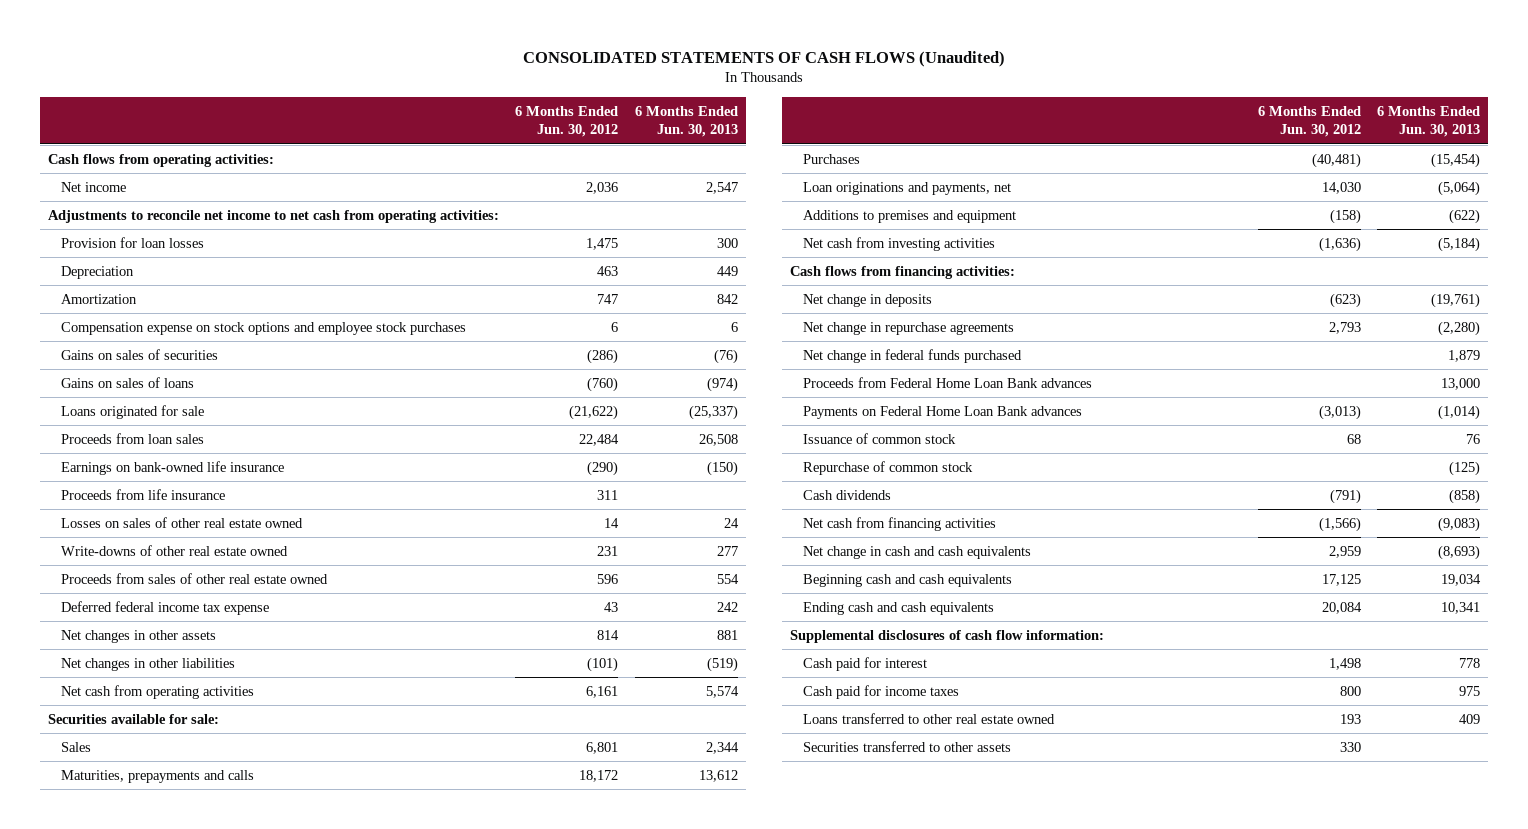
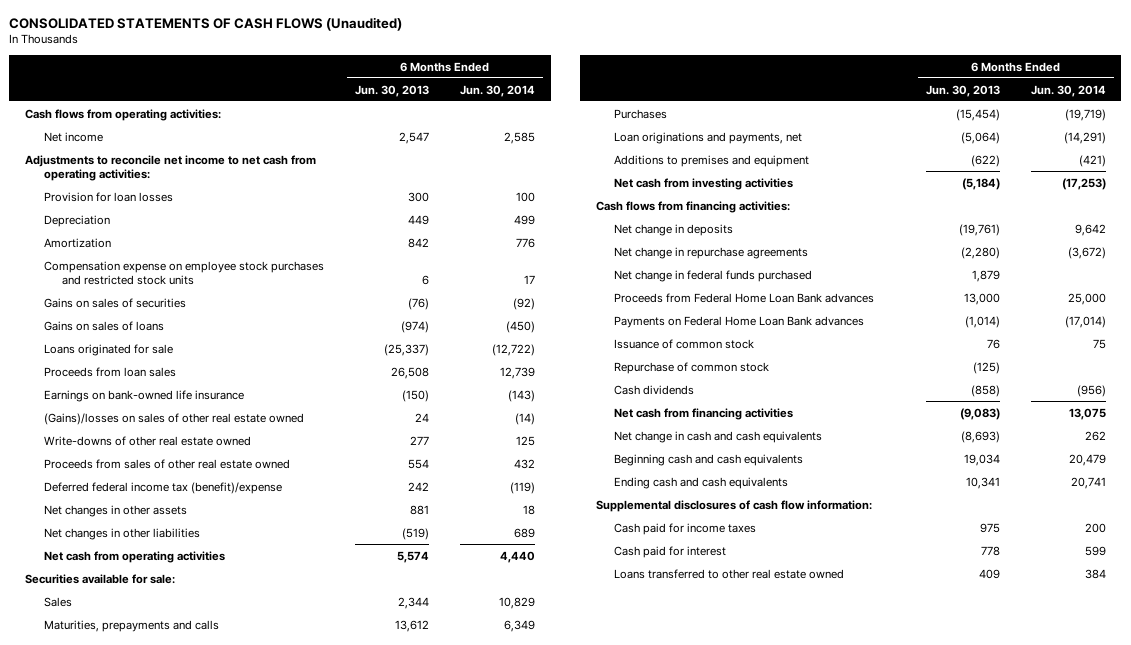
[515,105,619,138] 6 Months Ended Jun. 30, 2012 -> none
none -> [460,84,536,97] Jun. 30, 2014
[61,321,467,335] Compensation expense on stock options and employee stock purchases -> [43,260,324,286] Compensation expense on employee stock purchases and restricted stock units
[61,488,226,500] Proceeds from life insurance -> none
[61,516,304,528] Losses on sales of other real estate owned -> [43,412,304,425] (Gains)/losses on sales of other real estate owned
[61,600,270,615] Deferred federal income tax expense -> [43,481,282,494] Deferred federal income tax (benefit)/expense
[803,656,928,671] Cash paid for interest -> [614,545,727,558] Cash paid for interest
[803,740,1012,752] Securities transferred to other assets -> none

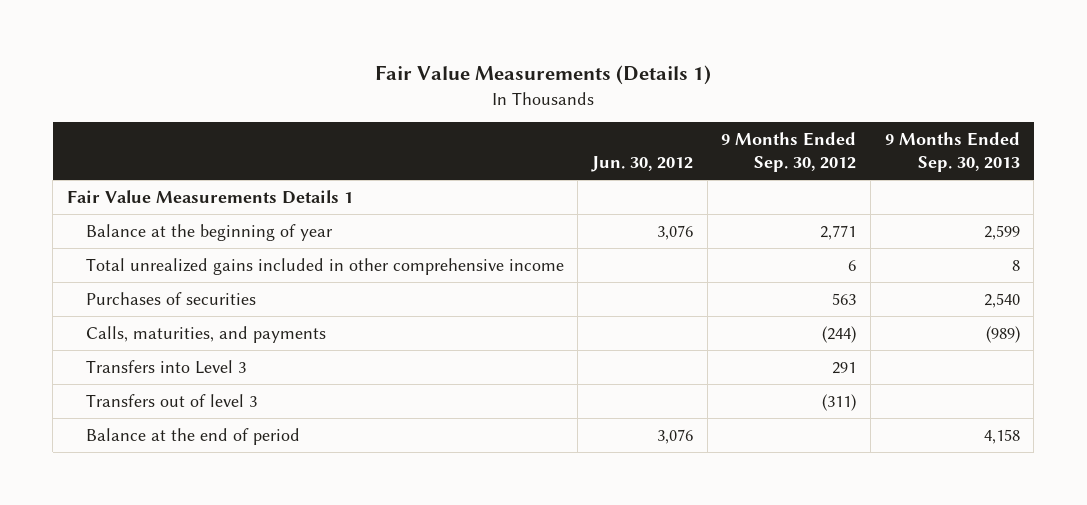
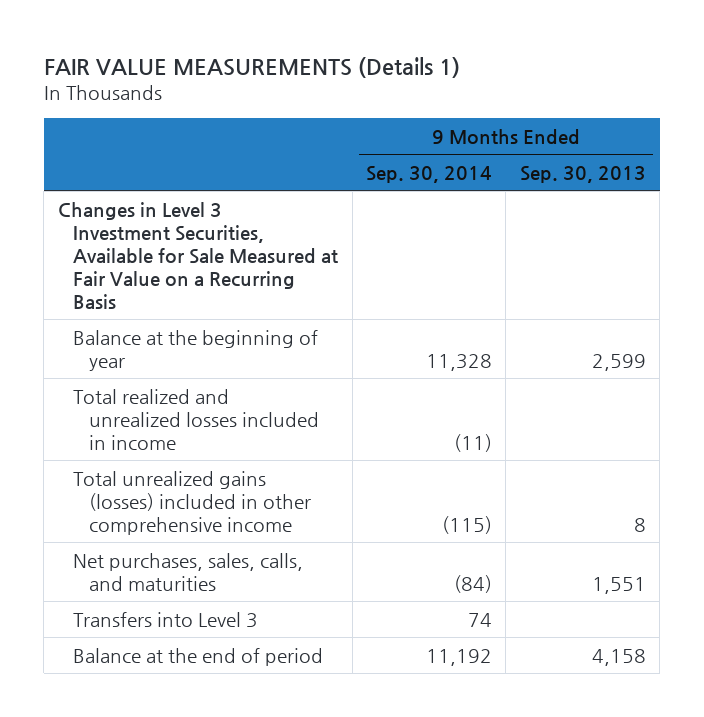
[375,65,712,86] Fair Value Measurements (Details 1) -> [43,56,460,78] FAIR VALUE MEASUREMENTS (Details 1)
[591,156,694,173] Jun. 30, 2012 -> none
[721,132,857,173] 9 Months Ended Sep. 30, 2012 -> none
none -> [366,165,493,183] Sep. 30, 2014
[66,190,353,205] Fair Value Measurements Details 1 -> none
none -> [57,201,339,310] Changes in Level 3 Investment Securities, Available for Sale Measured at Fair Value on a Recurring Basis
[85,292,256,306] Purchases of securities -> none
none -> [73,388,320,450] Total realized and unrealized losses included in income
[85,258,564,276] Total unrealized gains included in other comprehensive income -> [73,470,312,535] Total unrealized gains (losses) included in other comprehensive income
[85,326,326,344] Calls, maturities, and payments -> [73,552,304,591] Net purchases, sales, calls, and maturities
[985,326,1020,344] (989) -> [591,576,646,594] 1,551
[85,394,257,408] Transfers out of level 3 -> none

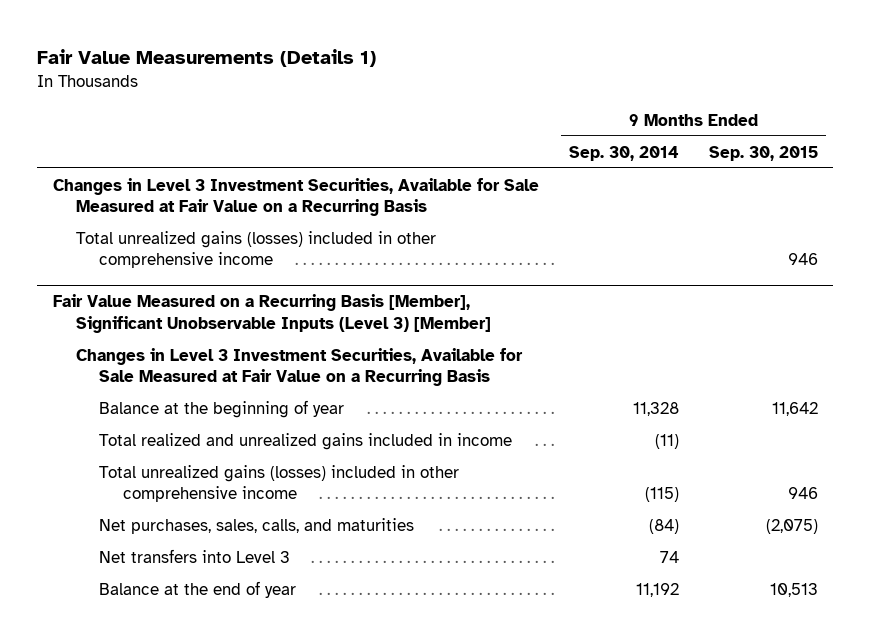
[43,56,460,78] FAIR VALUE MEASUREMENTS (Details 1) -> [37,49,377,68] Fair Value Measurements (Details 1)
[519,165,646,183] Sep. 30, 2013 -> none
none -> [709,145,819,161] Sep. 30, 2015
none -> [76,230,437,268] Total unrealized gains (losses) included in other comprehensive income
none -> [52,294,492,333] Fair Value Measured on a Recurring Basis [Member], Significant Unobservable Inputs (Level 3) [Member]
none -> [76,347,524,386] Changes in Level 3 Investment Securities, Available for Sale Measured at Fair Value on a Recurring Basis
[73,388,320,450] Total realized and unrealized losses included in income -> [99,432,513,450] Total realized and unrealized gains included in income
[73,611,259,628] Transfers into Level 3 -> [99,548,291,563] Net transfers into Level 3
[73,647,324,666] Balance at the end of period -> [99,580,297,598] Balance at the end of year

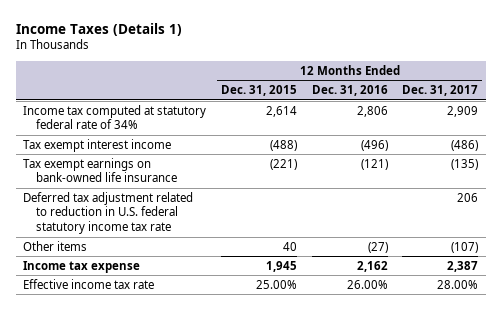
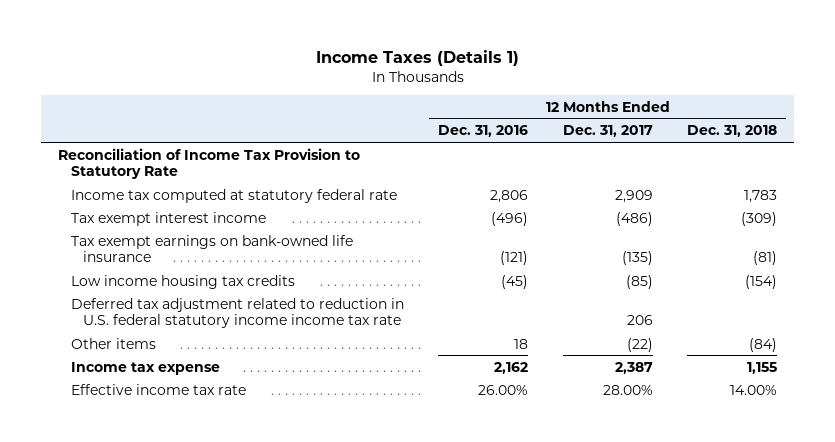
[220,85,297,97] Dec. 31, 2015 -> none
none -> [687,125,778,138] Dec. 31, 2018
none -> [58,147,361,180] Reconciliation of Income Tax Provision to Statutory Rate
[23,104,207,130] Income tax computed at statutory federal rate of 34% -> [70,188,397,203] Income tax computed at statutory federal rate
none -> [70,274,295,289] Low income housing tax credits
[23,191,194,235] Deferred tax adjustment related to reduction in U.S. federal statutory income tax rate -> [70,297,404,329] Deferred tax adjustment related to reduction in U.S. federal statutory income income tax rate
[367,241,388,253] (27) -> [514,338,529,349] 18
[451,241,479,253] (107) -> [626,337,653,352] (22)

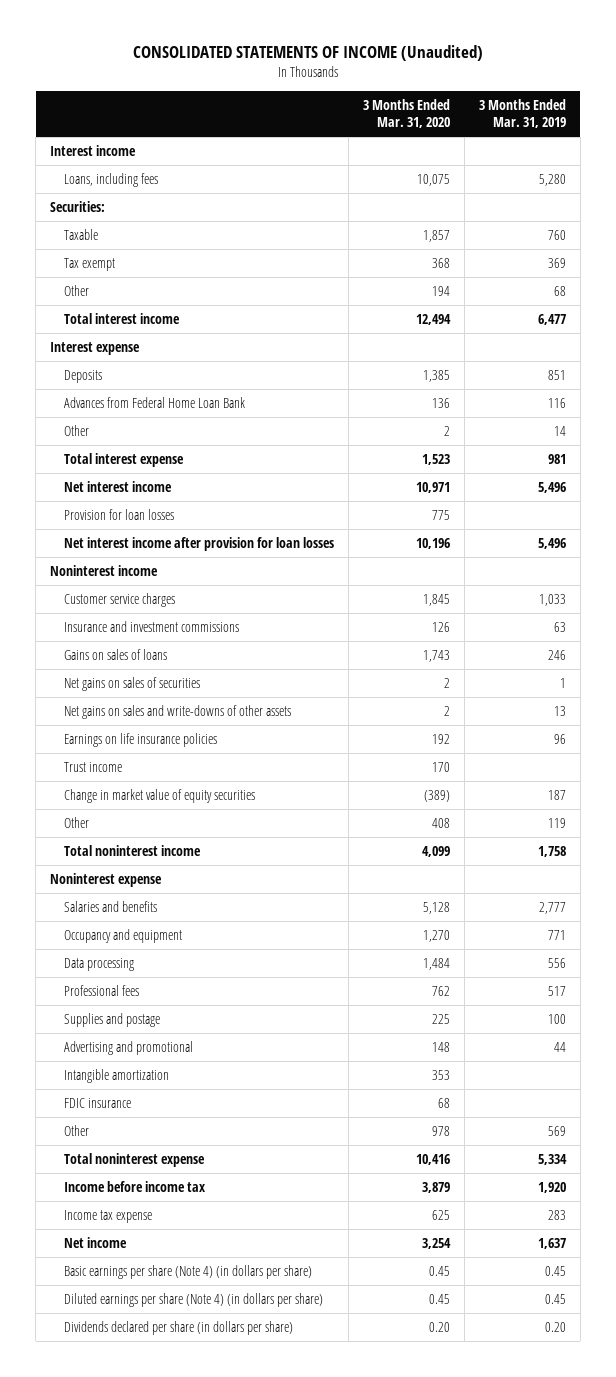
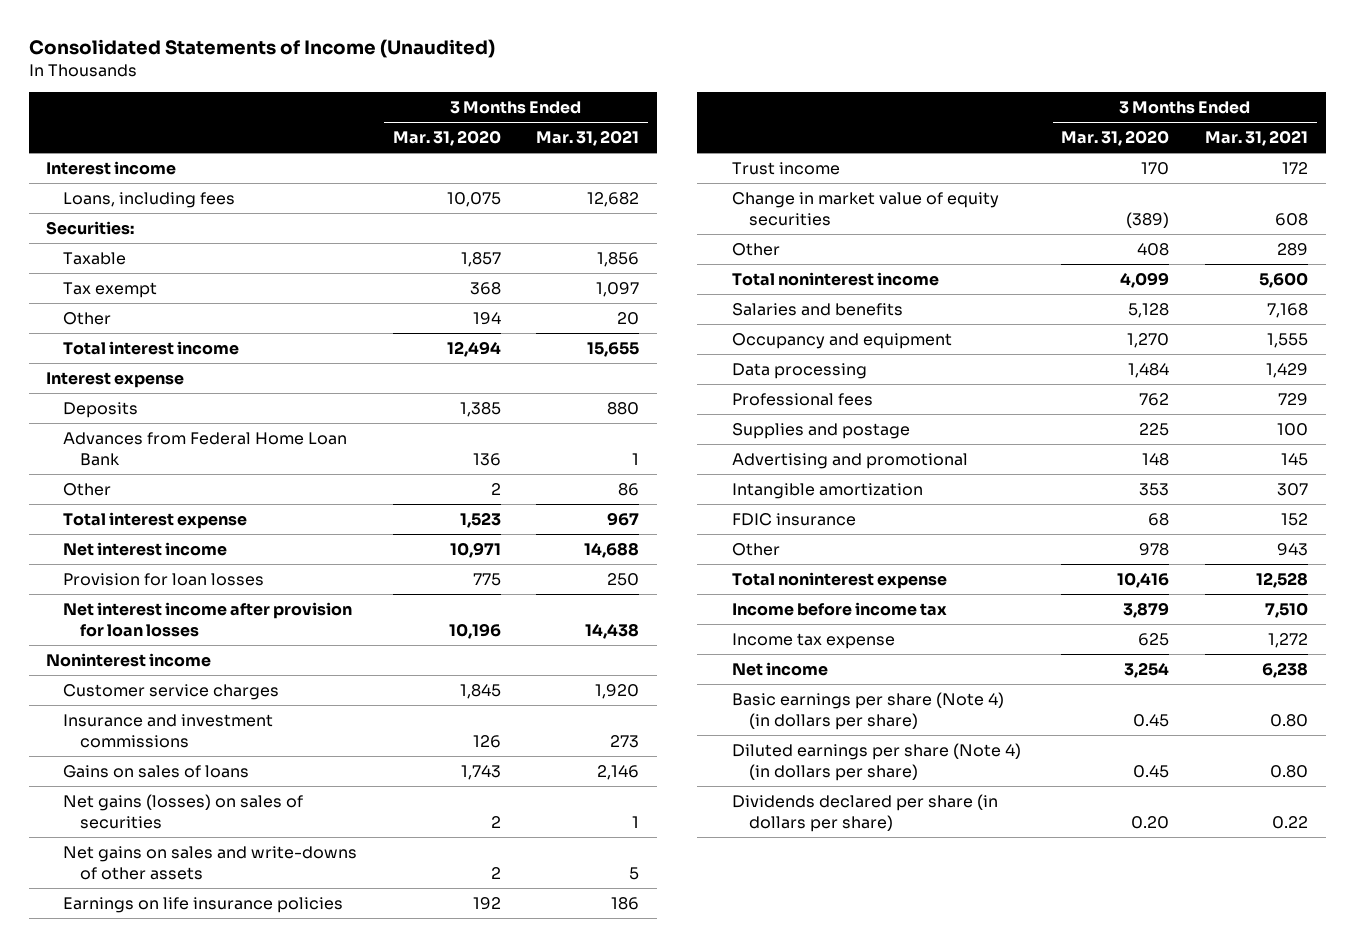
[133,44,484,61] CONSOLIDATED STATEMENTS OF INCOME (Unaudited) -> [28,38,495,58] Consolidated Statements of Income (Unaudited)
[478,98,566,129] 3 Months Ended Mar. 31, 2019 -> none
none -> [536,130,640,147] Mar. 31, 2021
[64,676,201,691] Net gains on sales of securities -> [63,794,304,829] Net gains (losses) on sales of securities
[50,872,163,887] Noninterest expense -> none

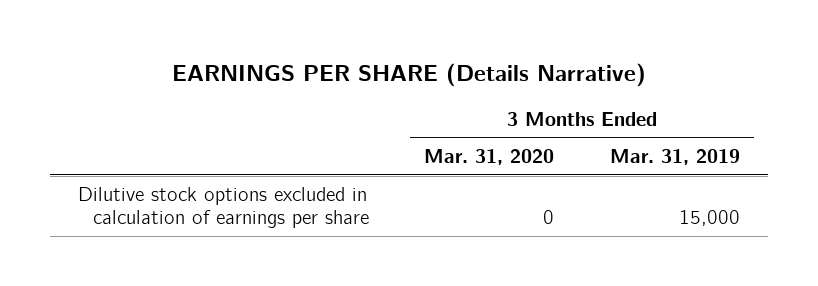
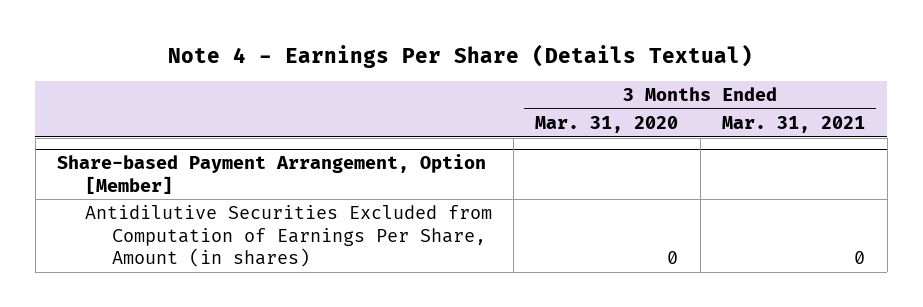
[171,62,646,87] EARNINGS PER SHARE (Details Narrative) -> [168,44,754,69] Note 4 - Earnings Per Share (Details Textual)
[609,149,740,166] Mar. 31, 2019 -> none
none -> [722,116,866,134] Mar. 31, 2021
none -> [57,154,487,194] Share-based Payment Arrangement, Option [Member]
[77,187,369,229] Dilutive stock options excluded in calculation of earnings per share -> [84,205,492,267] Antidilutive Securities Excluded from Computation of Earnings Per Share, Amount (in shares)

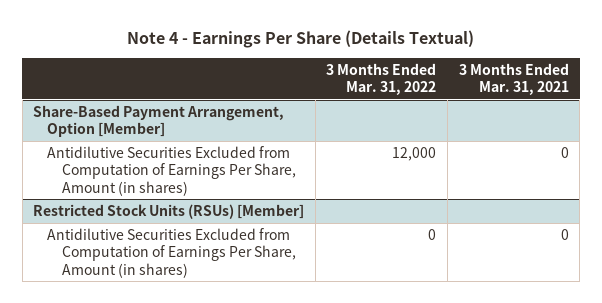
[535,116,679,134] Mar. 31, 2020 -> none
none -> [326,62,437,95] 3 Months Ended Mar. 31, 2022
[57,154,487,194] Share-based Payment Arrangement, Option [Member] -> [33,105,285,138] Share-Based Payment Arrangement, Option [Member]
none -> [33,204,305,220] Restricted Stock Units (RSUs) [Member]
none -> [47,228,296,278] Antidilutive Securities Excluded from Computation of Earnings Per Share, Amount (in shares)

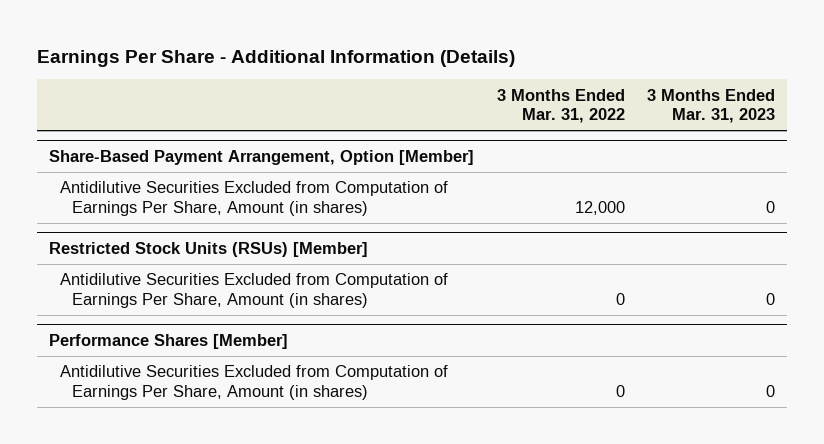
[126,29,474,48] Note 4 - Earnings Per Share (Details Textual) -> [37,49,516,67] Earnings Per Share - Additional Information (Details)
[458,62,569,95] 3 Months Ended Mar. 31, 2021 -> none
none -> [647,88,776,124] 3 Months Ended Mar. 31, 2023
none -> [48,334,288,350] Performance Shares [Member]
none -> [60,365,449,400] Antidilutive Securities Excluded from Computation of Earnings Per Share, Amount (in shares)

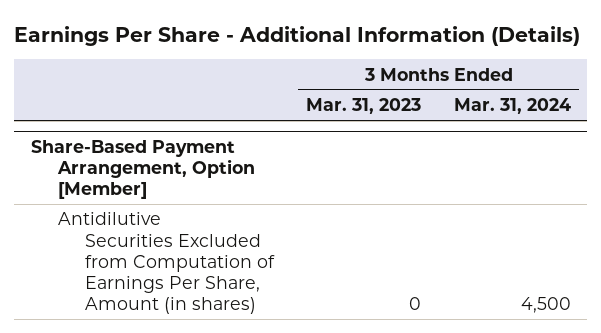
[496,88,625,124] 3 Months Ended Mar. 31, 2022 -> none
none -> [453,98,571,115] Mar. 31, 2024
[48,242,368,258] Restricted Stock Units (RSUs) [Member] -> none
[60,273,449,308] Antidilutive Securities Excluded from Computation of Earnings Per Share, Amount (in shares) -> none
[48,334,288,350] Performance Shares [Member] -> none
[60,365,449,400] Antidilutive Securities Excluded from Computation of Earnings Per Share, Amount (in shares) -> none

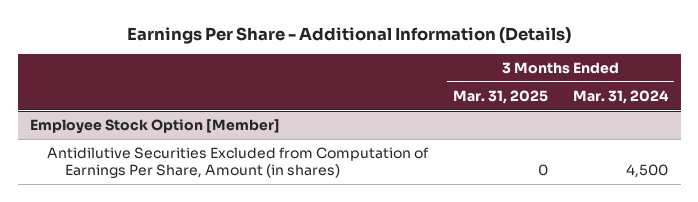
[306,98,422,115] Mar. 31, 2023 -> none
none -> [453,89,549,104] Mar. 31, 2025
[30,139,255,200] Share-Based Payment Arrangement, Option [Member] -> [30,119,281,135] Employee Stock Option [Member]

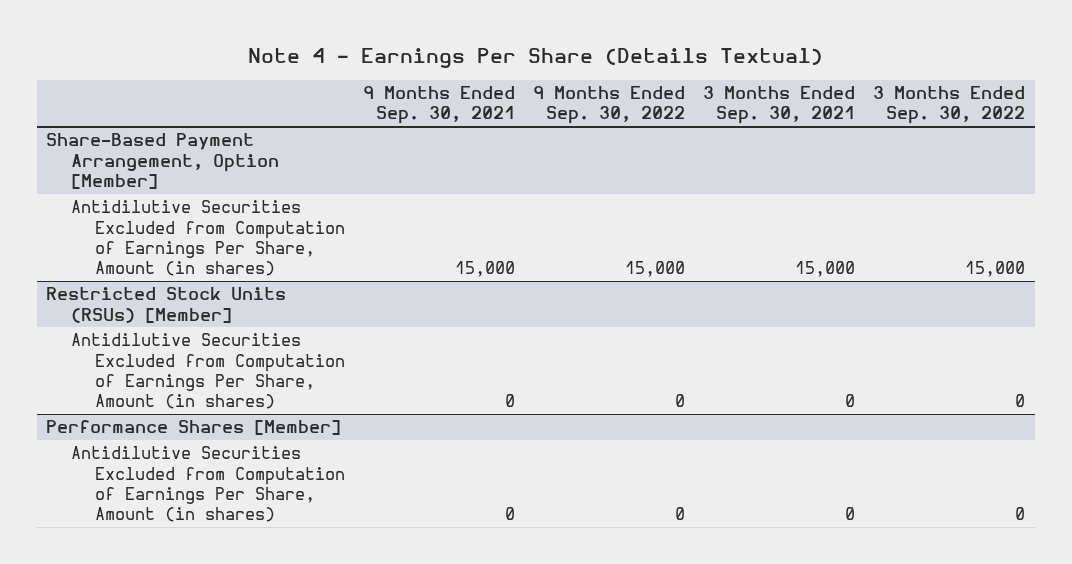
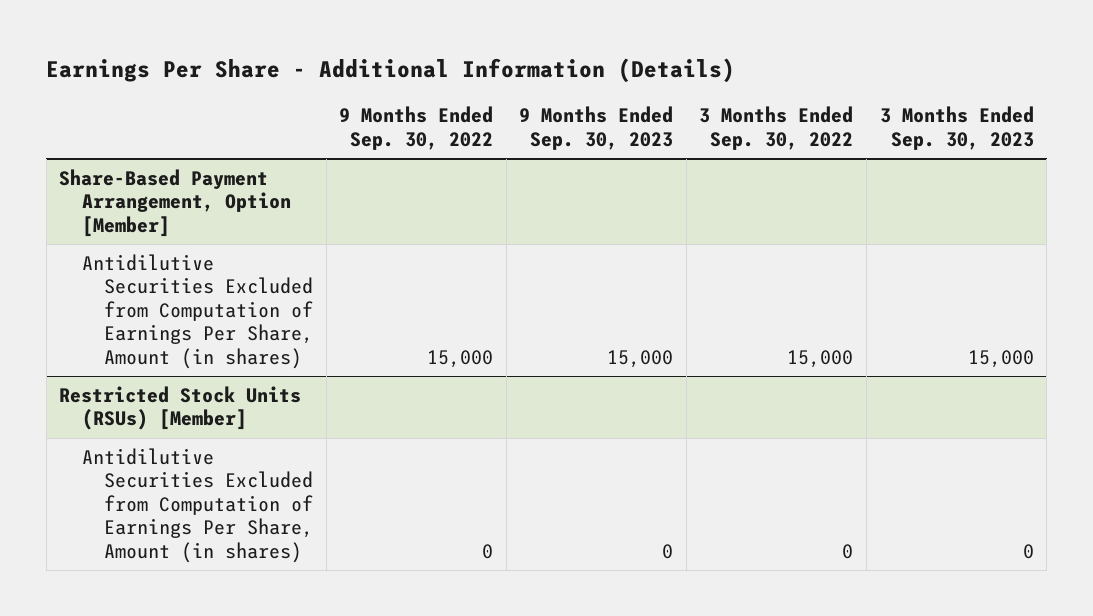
[247,48,823,69] Note 4 - Earnings Per Share (Details Textual) -> [46,57,736,83] Earnings Per Share - Additional Information (Details)
[363,86,516,125] 9 Months Ended Sep. 30, 2021 -> none
[703,86,856,125] 3 Months Ended Sep. 30, 2021 -> none
none -> [519,106,674,150] 9 Months Ended Sep. 30, 2023
none -> [879,106,1034,150] 3 Months Ended Sep. 30, 2023
[46,420,342,436] Performance Shares [Member] -> none
[70,446,346,522] Antidilutive Securities Excluded from Computation of Earnings Per Share, Amount (in shares) -> none

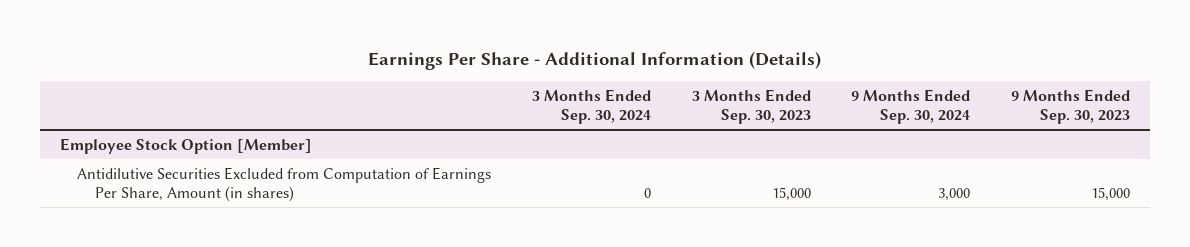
[339,106,494,150] 9 Months Ended Sep. 30, 2022 -> none
[699,106,854,150] 3 Months Ended Sep. 30, 2022 -> none
none -> [531,88,651,124] 3 Months Ended Sep. 30, 2024
none -> [851,88,971,124] 9 Months Ended Sep. 30, 2024
[59,168,291,237] Share-Based Payment Arrangement, Option [Member] -> [59,137,312,154] Employee Stock Option [Member]
[59,385,302,431] Restricted Stock Units (RSUs) [Member] -> none
[81,447,314,563] Antidilutive Securities Excluded from Computation of Earnings Per Share, Amount (in shares) -> none

